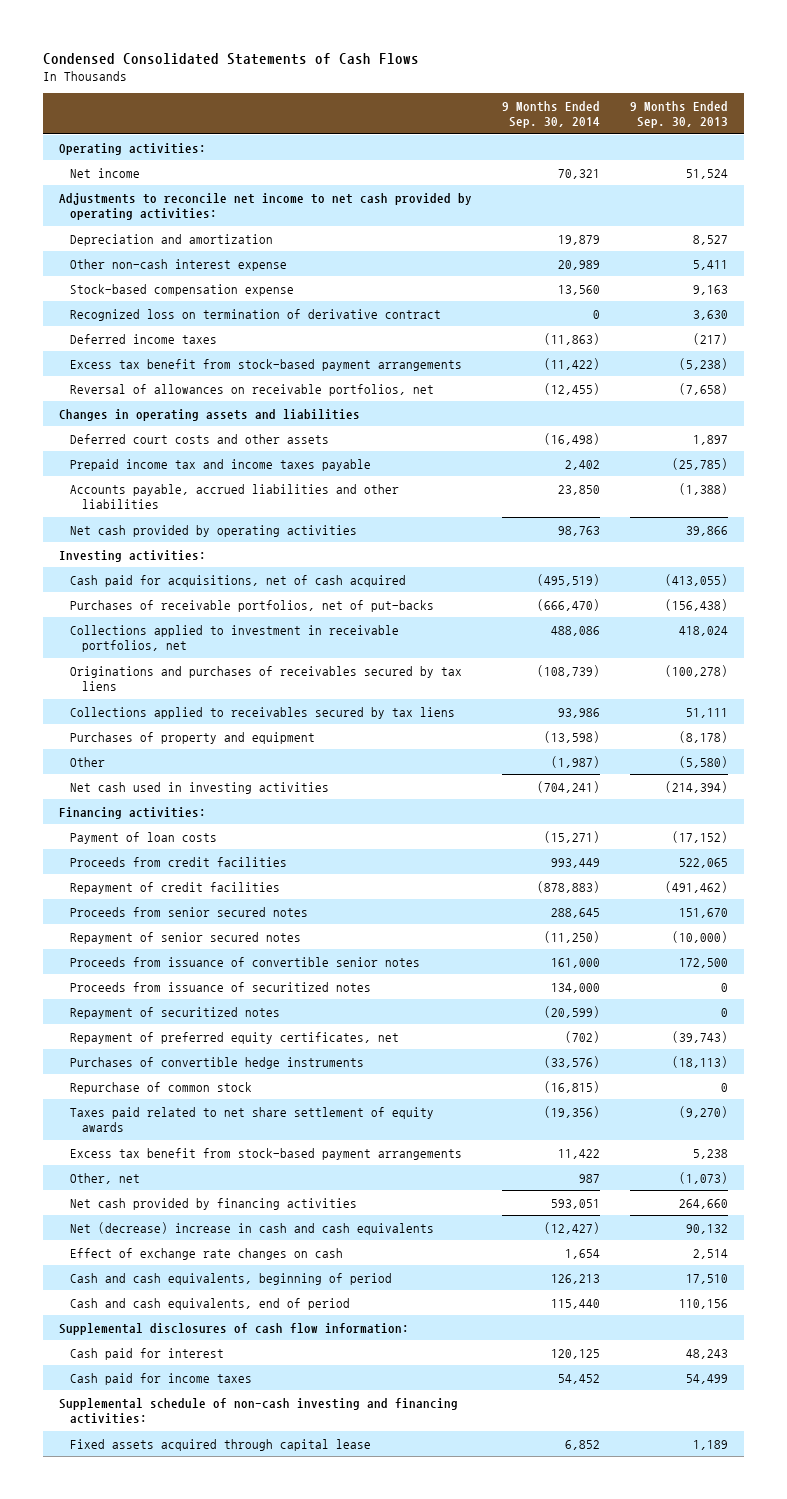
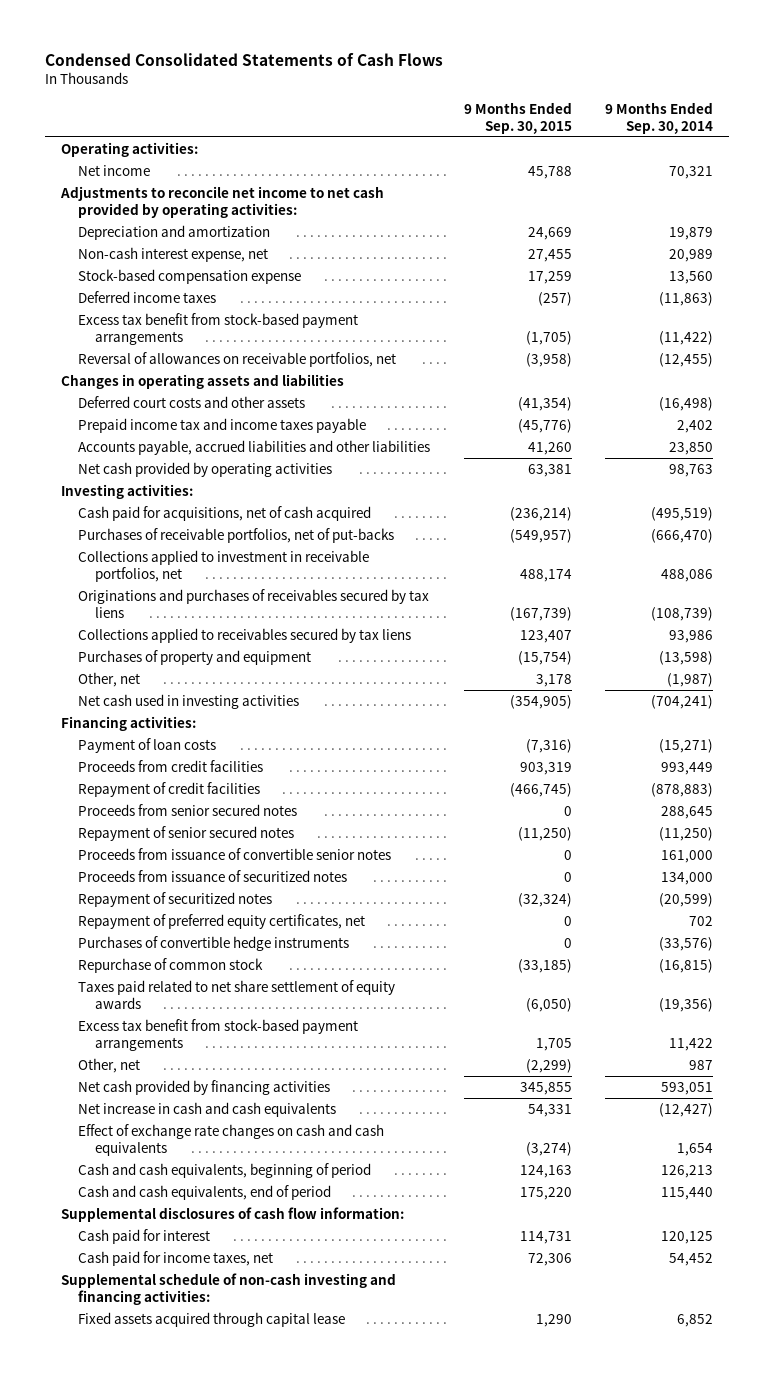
[630,100,729,129] 9 Months Ended Sep. 30, 2013 -> none
none -> [463,102,572,134] 9 Months Ended Sep. 30, 2015
[70,258,288,271] Other non-cash interest expense -> [78,247,269,263] Non-cash interest expense, net
[70,308,442,321] Recognized loss on termination of derivative contract -> none
[70,756,106,767] Other -> [78,672,141,688] Other, net
[564,1030,600,1043] (702) -> [688,916,713,927] 702
[70,1221,435,1235] Net (decrease) increase in cash and cash equivalents -> [78,1102,337,1118] Net increase in cash and cash equivalents
[70,1247,344,1260] Effect of exchange rate changes on cash -> [78,1124,385,1156] Effect of exchange rate changes on cash and cash equivalents
[70,1372,253,1385] Cash paid for income taxes -> [78,1251,274,1267] Cash paid for income taxes, net

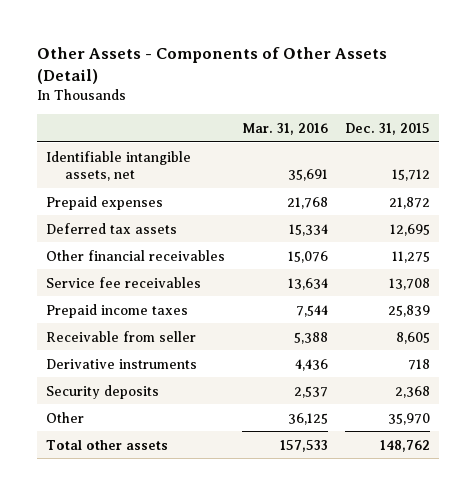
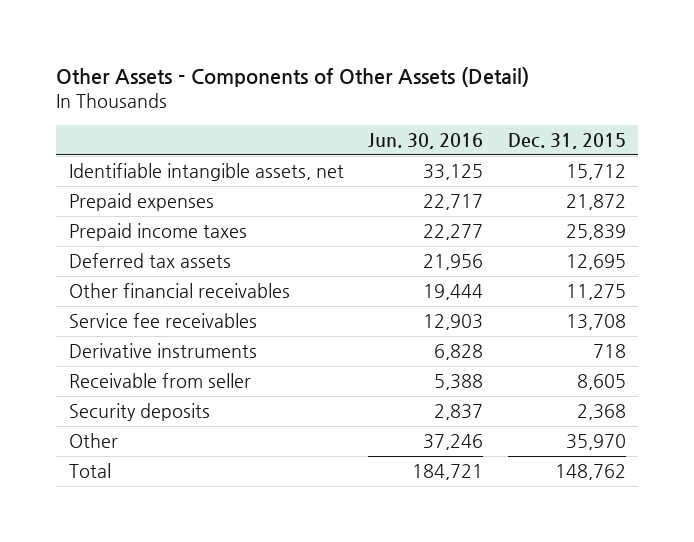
[241,123,328,136] Mar. 31, 2016 -> none
none -> [368,132,484,149] Jun. 30, 2016
[45,303,188,318] Prepaid income taxes -> [68,223,247,242] Prepaid income taxes
[45,330,196,342] Receivable from seller -> [68,373,251,389] Receivable from seller
[45,439,168,450] Total other assets -> [68,463,111,479] Total

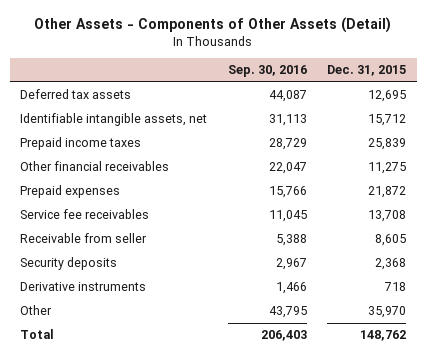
[368,132,484,149] Jun. 30, 2016 -> none
none -> [227,65,307,78] Sep. 30, 2016
[68,253,231,269] Deferred tax assets -> [20,89,132,100] Deferred tax assets
[68,193,214,212] Prepaid expenses -> [20,185,121,199] Prepaid expenses
[68,343,257,359] Derivative instruments -> [20,282,147,292] Derivative instruments

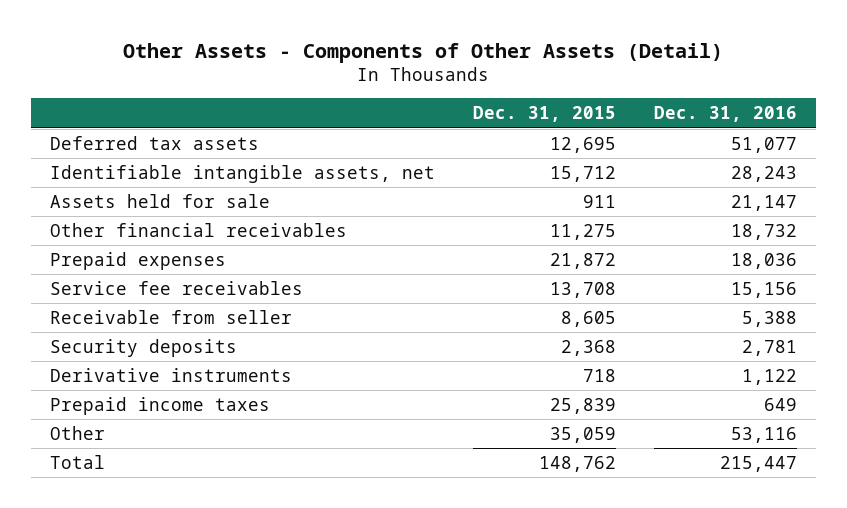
[227,65,307,78] Sep. 30, 2016 -> none
none -> [654,106,798,123] Dec. 31, 2016
none -> [49,193,270,208] Assets held for sale
[20,137,142,151] Prepaid income taxes -> [49,396,270,415] Prepaid income taxes
[368,306,407,319] 35,970 -> [549,426,616,443] 35,059

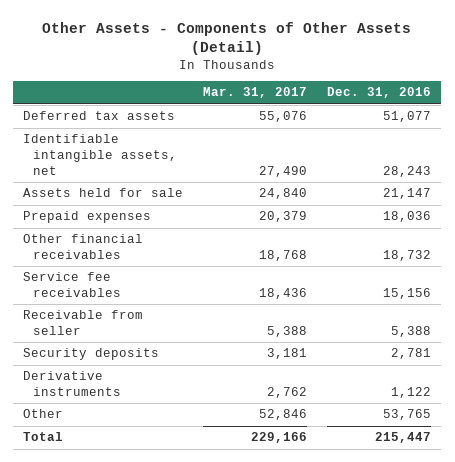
[472,106,616,123] Dec. 31, 2015 -> none
none -> [203,87,308,99] Mar. 31, 2017
[49,222,347,237] Other financial receivables -> [23,234,144,259] Other financial receivables
[49,396,270,415] Prepaid income taxes -> none
[731,426,798,443] 53,116 -> [383,409,432,421] 53,765

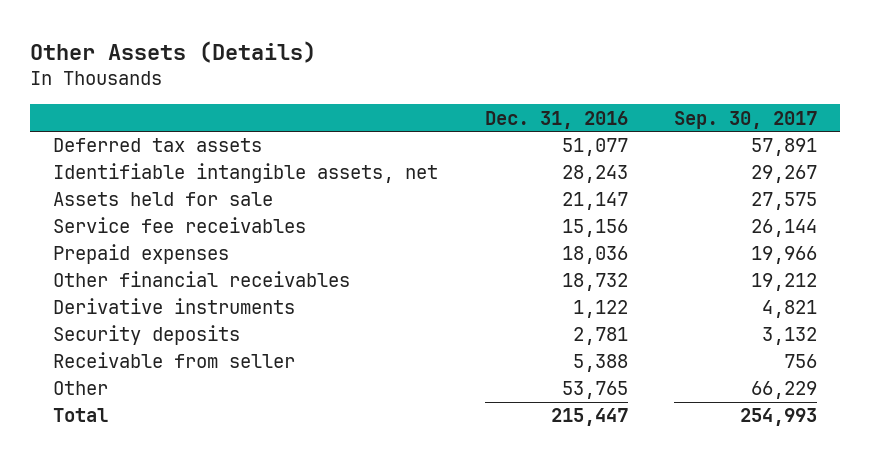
[42,21,412,55] Other Assets - Components of Other Assets (Detail) -> [30,40,317,63] Other Assets (Details)
[203,87,308,99] Mar. 31, 2017 -> none
none -> [674,110,818,129] Sep. 30, 2017
[23,272,121,297] Service fee receivables -> [53,217,307,234] Service fee receivables
[23,348,160,361] Security deposits -> [53,325,241,346] Security deposits
[23,310,144,335] Receivable from seller -> [53,352,296,369] Receivable from seller

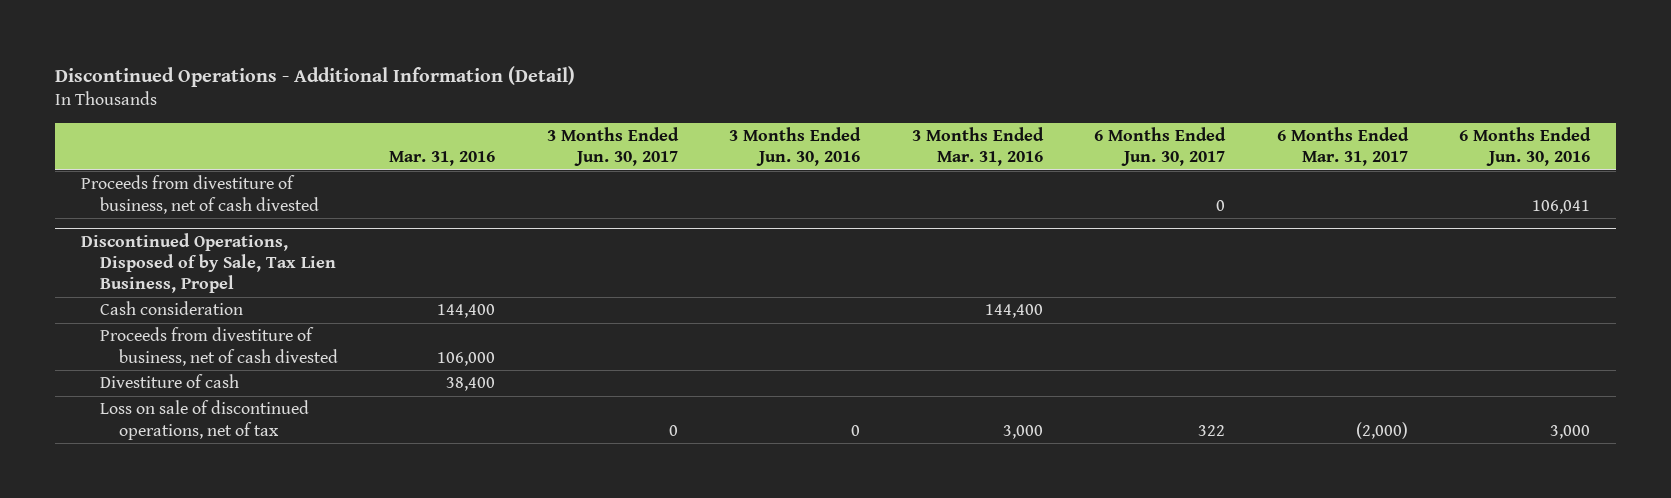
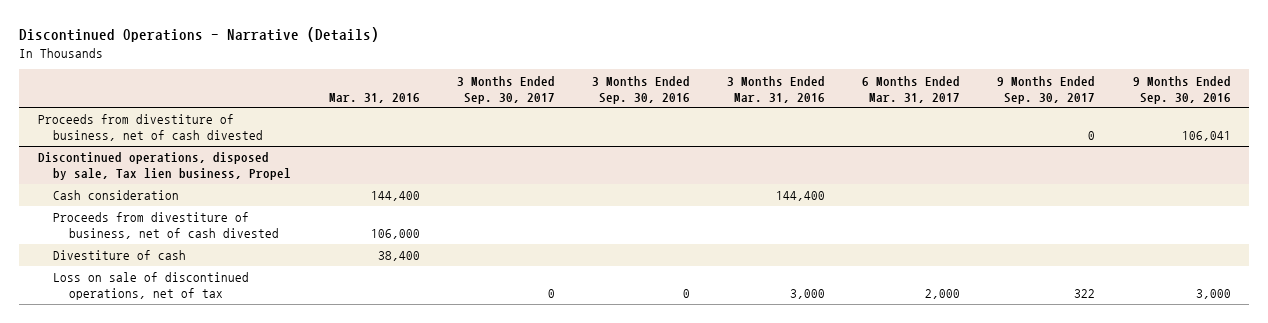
[54,65,575,87] Discontinued Operations - Additional Information (Detail) -> [19,27,380,43] Discontinued Operations - Narrative (Details)
[546,127,679,167] 3 Months Ended Jun. 30, 2017 -> none
[729,127,862,167] 3 Months Ended Jun. 30, 2016 -> none
[1094,127,1227,167] 6 Months Ended Jun. 30, 2017 -> none
[1459,127,1592,167] 6 Months Ended Jun. 30, 2016 -> none
none -> [456,75,555,104] 3 Months Ended Sep. 30, 2017
none -> [591,75,690,104] 3 Months Ended Sep. 30, 2016
none -> [997,75,1096,104] 9 Months Ended Sep. 30, 2017
none -> [1132,75,1231,104] 9 Months Ended Sep. 30, 2016
[80,233,336,294] Discontinued Operations, Disposed of by Sale, Tax Lien Business, Propel -> [37,152,292,181] Discontinued operations, disposed by sale, Tax lien business, Propel
[1355,421,1408,439] (2,000) -> [925,289,961,300] 2,000

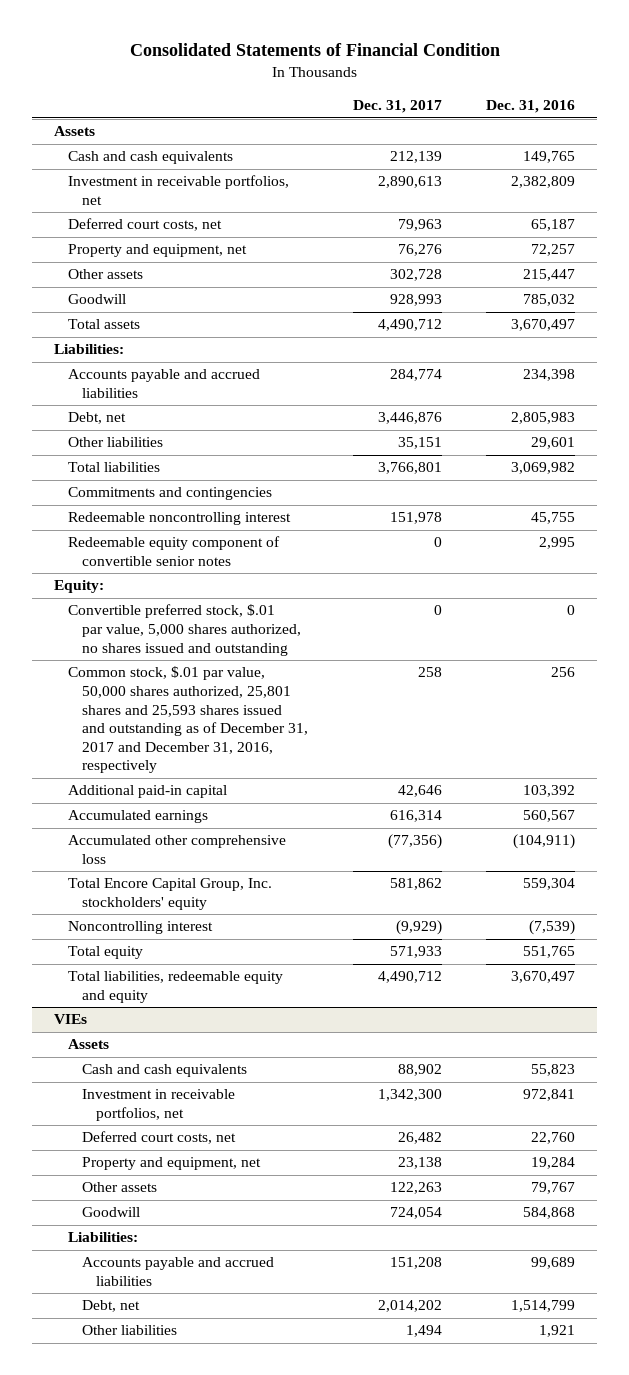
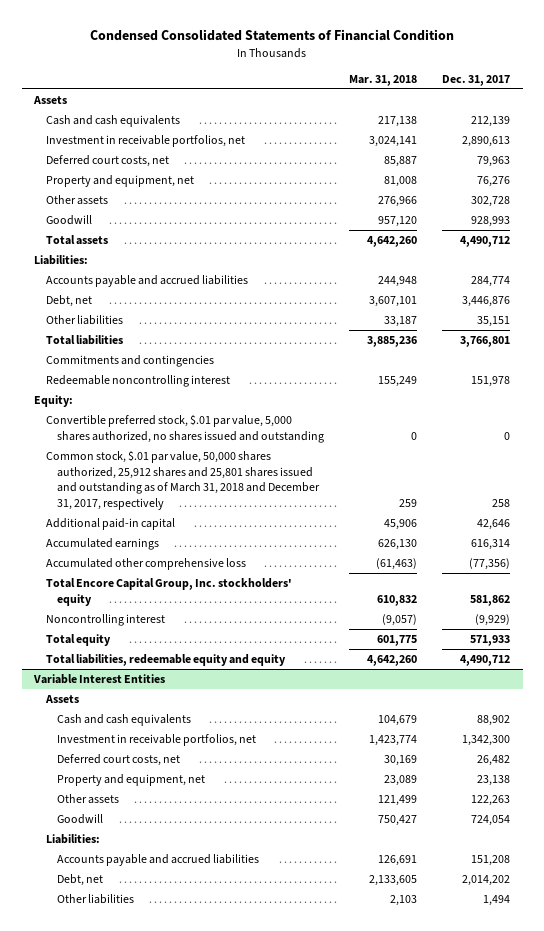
[129,43,500,57] Consolidated Statements of Financial Condition -> [90,29,455,42] Condensed Consolidated Statements of Financial Condition
[486,100,576,114] Dec. 31, 2016 -> none
none -> [349,74,418,86] Mar. 31, 2018
[68,536,281,567] Redeemable equity component of convertible senior notes -> none
[68,666,309,774] Common stock, $.01 par value, 50,000 shares authorized, 25,801 shares and 25,593 shares issued and outstanding as of December 31, 2017 and December 31, 2016, respectively -> [45,450,321,511] Common stock, $.01 par value, 50,000 shares authorized, 25,912 shares and 25,801 shares issued and outstanding as of March 31, 2018 and December 31, 2017, respectively
[54,1014,88,1025] VIEs -> [33,673,166,684] Variable Interest Entities

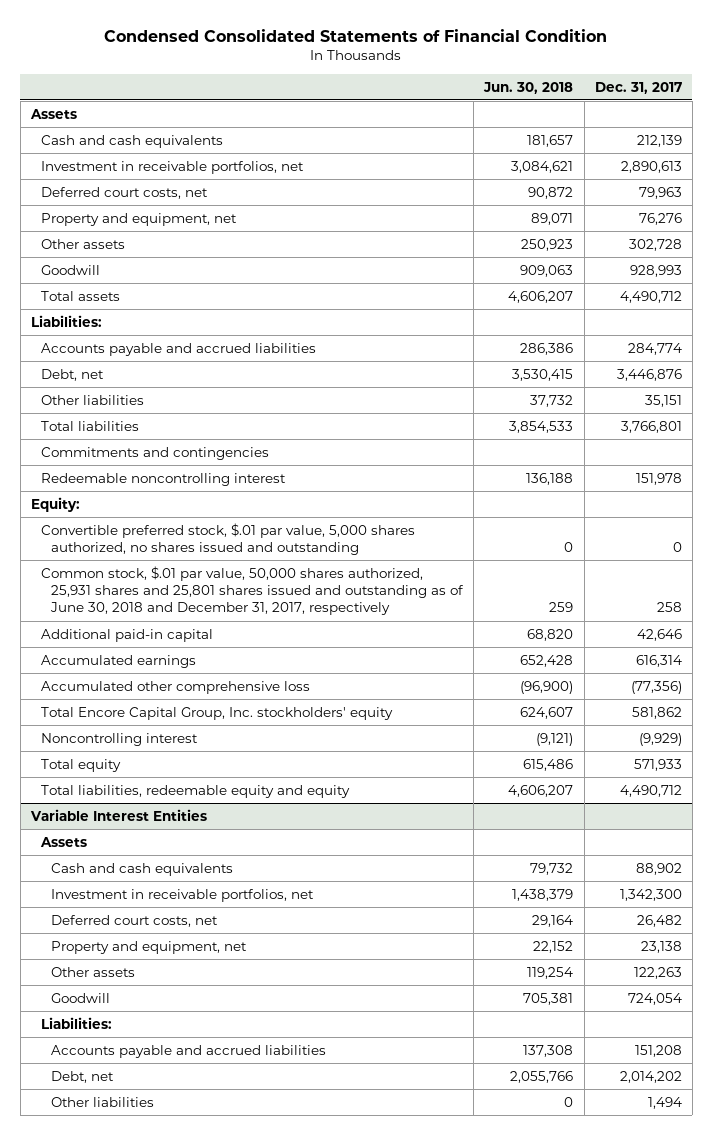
[349,74,418,86] Mar. 31, 2018 -> none
none -> [483,81,574,94] Jun. 30, 2018
[45,450,321,511] Common stock, $.01 par value, 50,000 shares authorized, 25,912 shares and 25,801 shares issued and outstanding as of March 31, 2018 and December 31, 2017, respectively -> [41,565,465,616] Common stock, $.01 par value, 50,000 shares authorized, 25,931 shares and 25,801 shares issued and outstanding as of June 30, 2018 and December 31, 2017, respectively

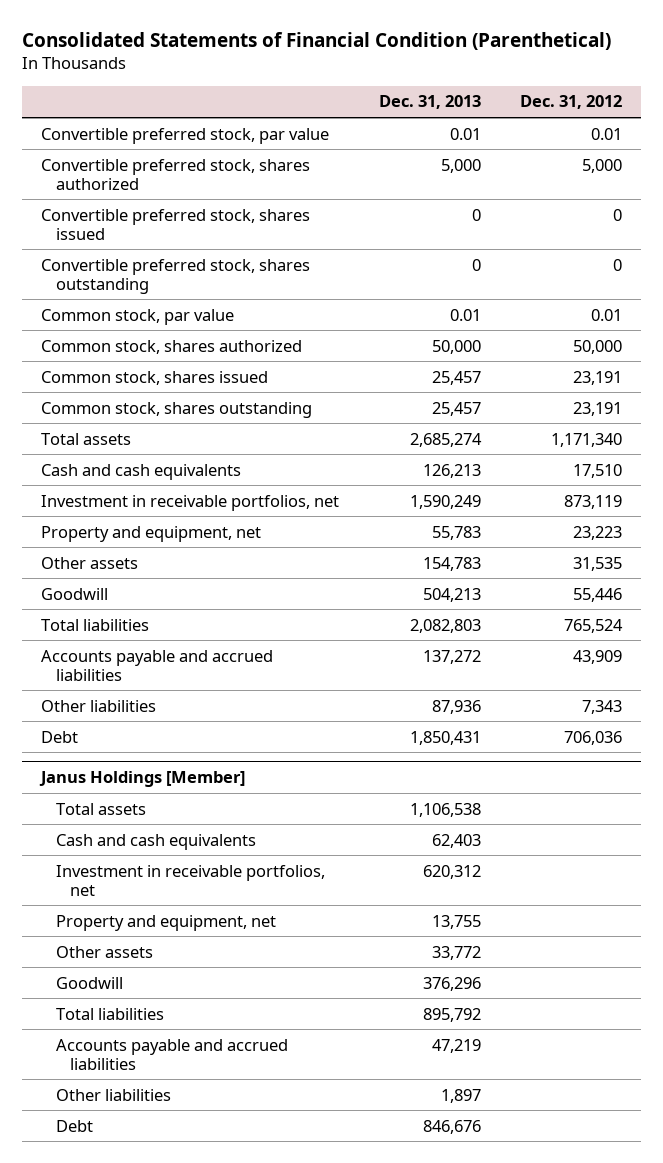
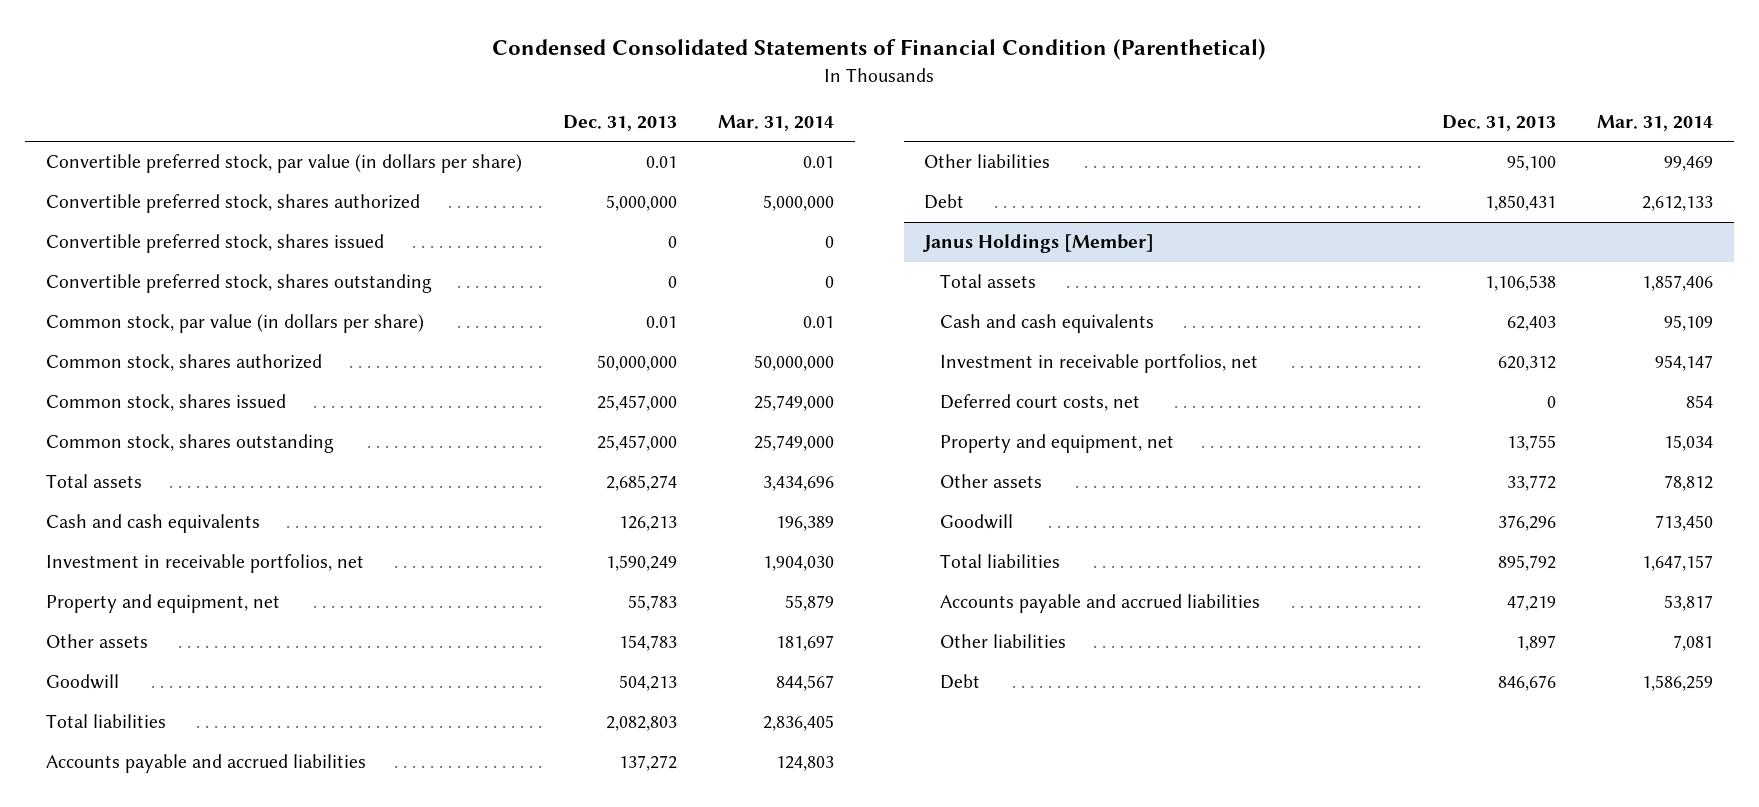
[21,32,611,51] Consolidated Statements of Financial Condition (Parenthetical) -> [492,39,1267,61] Condensed Consolidated Statements of Financial Condition (Parenthetical)
[519,95,622,110] Dec. 31, 2012 -> none
none -> [718,114,835,131] Mar. 31, 2014
[41,127,330,144] Convertible preferred stock, par value -> [45,154,522,174] Convertible preferred stock, par value (in dollars per share)
[440,158,481,173] 5,000 -> [605,195,677,212] 5,000,000
[41,308,235,325] Common stock, par value -> [45,314,424,334] Common stock, par value (in dollars per share)
[431,339,481,354] 50,000 -> [596,355,677,372] 50,000,000
[431,370,481,385] 25,457 -> [596,395,677,412] 25,457,000
[431,401,481,416] 25,457 -> [596,435,677,452] 25,457,000
[431,699,481,714] 87,936 -> [1506,155,1556,172] 95,100
none -> [940,394,1141,412] Deferred court costs, net

